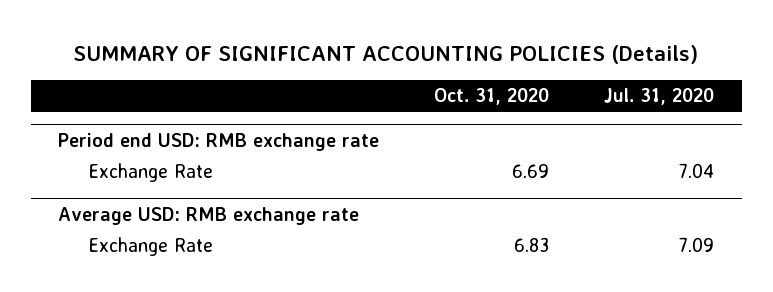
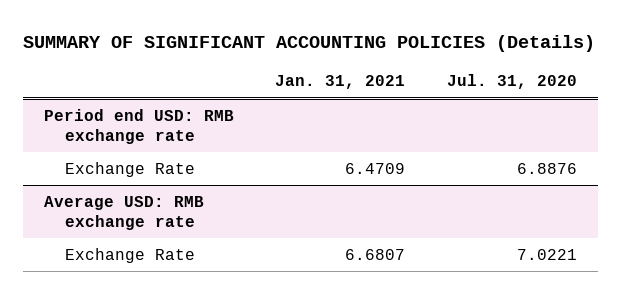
[434,88,550,106] Oct. 31, 2020 -> none
none -> [275,75,406,90] Jan. 31, 2021
[679,163,715,179] 7.04 -> [516,162,577,174] 6.8876
[679,237,715,253] 7.09 -> [516,248,577,260] 7.0221

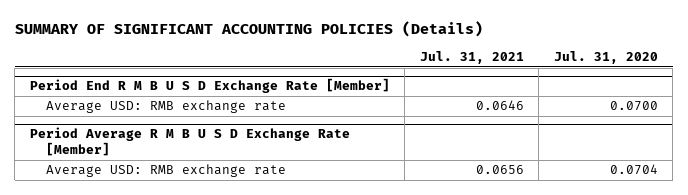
[275,75,406,90] Jan. 31, 2021 -> none
none -> [419,51,524,65] Jul. 31, 2021
[44,108,235,144] Period end USD: RMB exchange rate -> [29,78,390,94] Period End R M B U S D Exchange Rate [Member]
[65,161,196,177] Exchange Rate -> [46,100,287,114] Average USD: RMB exchange rate
[516,162,577,174] 6.8876 -> [609,101,658,112] 0.0700
[44,195,205,230] Average USD: RMB exchange rate -> [29,127,350,157] Period Average R M B U S D Exchange Rate [Member]
[65,247,196,263] Exchange Rate -> [46,164,287,178] Average USD: RMB exchange rate
[516,248,577,260] 7.0221 -> [609,164,658,176] 0.0704

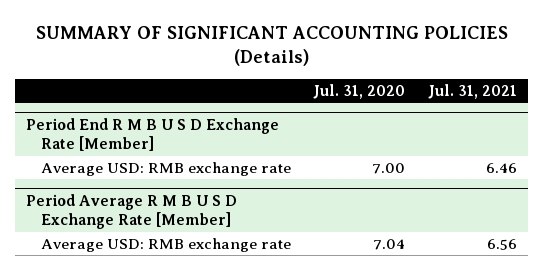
[475,100,524,111] 0.0646 -> [485,163,517,174] 6.46
[609,101,658,112] 0.0700 -> [372,163,406,175] 7.00
[475,165,524,175] 0.0656 -> [486,239,517,251] 6.56
[609,164,658,176] 0.0704 -> [373,239,406,251] 7.04

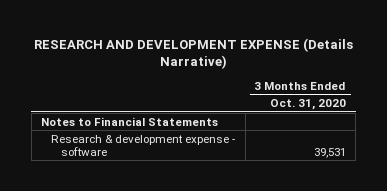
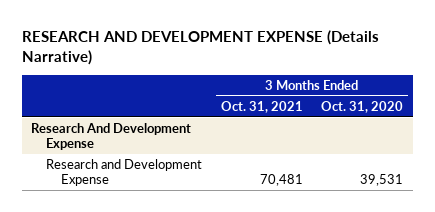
none -> [220,100,303,113] Oct. 31, 2021
[41,116,219,126] Notes to Financial Statements -> none
none -> [31,123,192,150] Research And Development Expense
[51,134,236,156] Research & development expense - software -> [45,159,202,186] Research and Development Expense

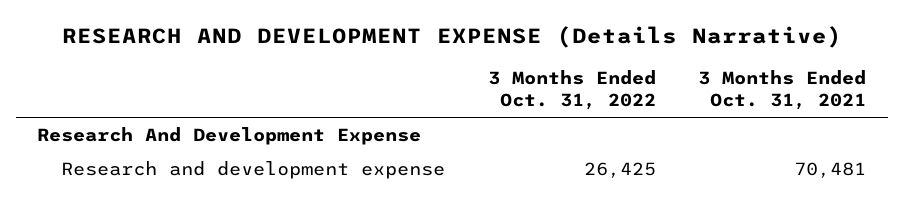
[321,100,404,113] Oct. 31, 2020 -> none
none -> [487,70,656,111] 3 Months Ended Oct. 31, 2022
[45,159,202,186] Research and Development Expense -> [61,161,446,180] Research and development expense

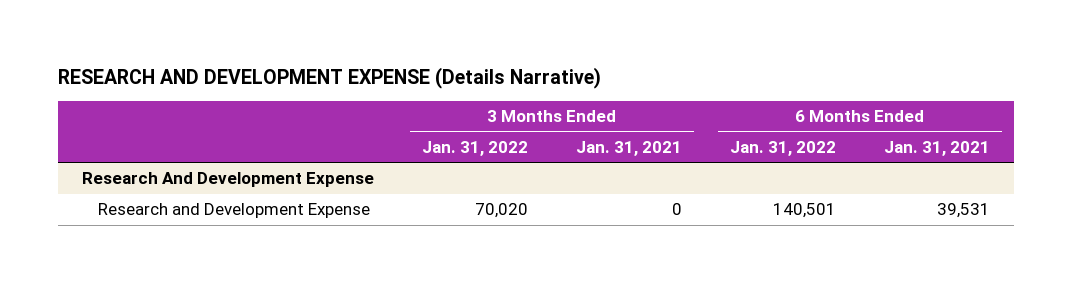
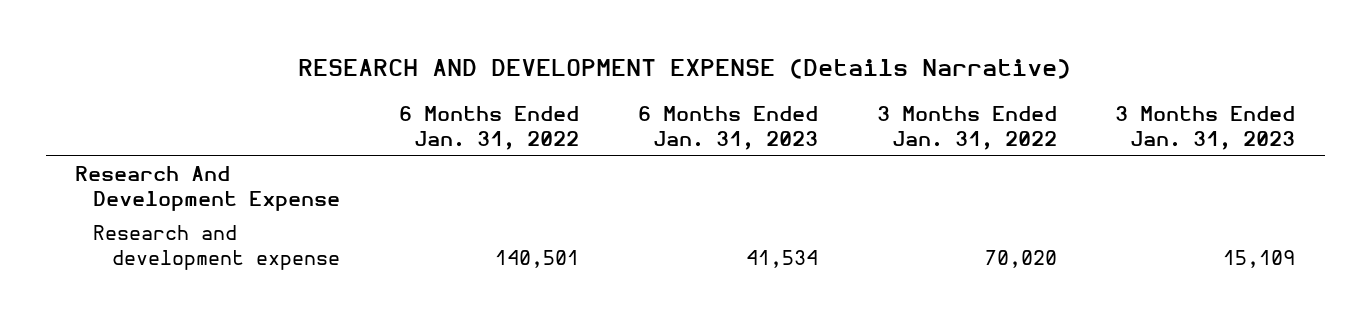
[575,140,682,156] Jan. 31, 2021 -> none
[884,140,991,156] Jan. 31, 2021 -> none
none -> [637,105,818,150] 6 Months Ended Jan. 31, 2023
none -> [1115,105,1296,150] 3 Months Ended Jan. 31, 2023
[98,203,371,219] Research and Development Expense -> [93,224,340,270] Research and development expense

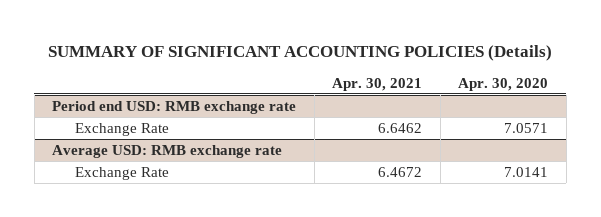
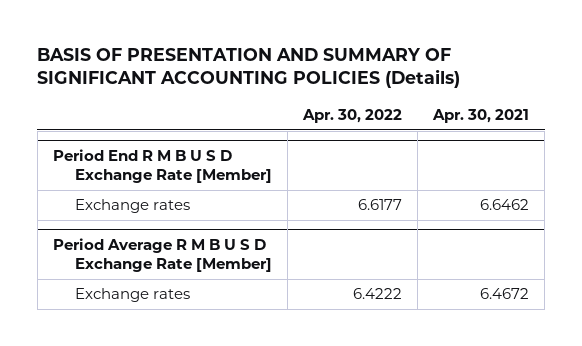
[48,45,553,62] SUMMARY OF SIGNIFICANT ACCOUNTING POLICIES (Details) -> [37,47,461,89] BASIS OF PRESENTATION AND SUMMARY OF SIGNIFICANT ACCOUNTING POLICIES (Details)
[458,77,549,91] Apr. 30, 2020 -> none
none -> [302,108,403,123] Apr. 30, 2022
[52,100,297,114] Period end USD: RMB exchange rate -> [52,149,273,184] Period End R M B U S D Exchange Rate [Member]
[75,122,170,136] Exchange Rate -> [75,199,191,214] Exchange rates
[52,144,283,158] Average USD: RMB exchange rate -> [52,238,273,273] Period Average R M B U S D Exchange Rate [Member]
[75,166,170,180] Exchange Rate -> [75,288,191,303] Exchange rates

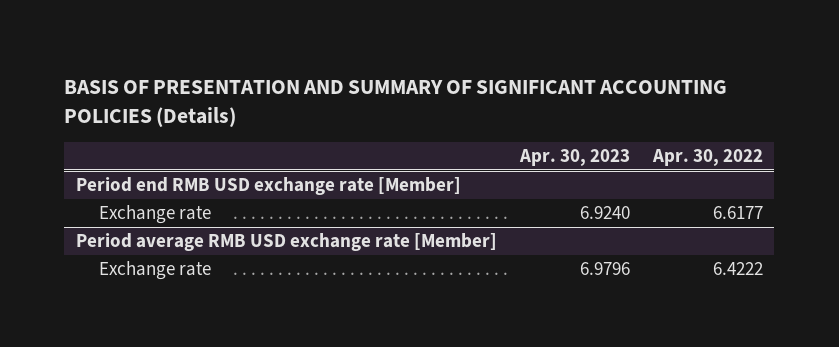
[432,108,530,123] Apr. 30, 2021 -> none
none -> [518,149,630,167] Apr. 30, 2023
[52,149,273,184] Period End R M B U S D Exchange Rate [Member] -> [75,177,461,196] Period end RMB USD exchange rate [Member]
[75,199,191,214] Exchange rates -> [98,205,211,225] Exchange rate
[52,238,273,273] Period Average R M B U S D Exchange Rate [Member] -> [75,233,497,252] Period average RMB USD exchange rate [Member]
[75,288,191,303] Exchange rates -> [98,261,211,281] Exchange rate

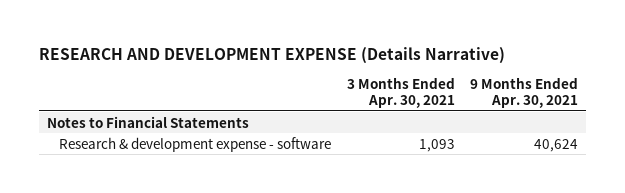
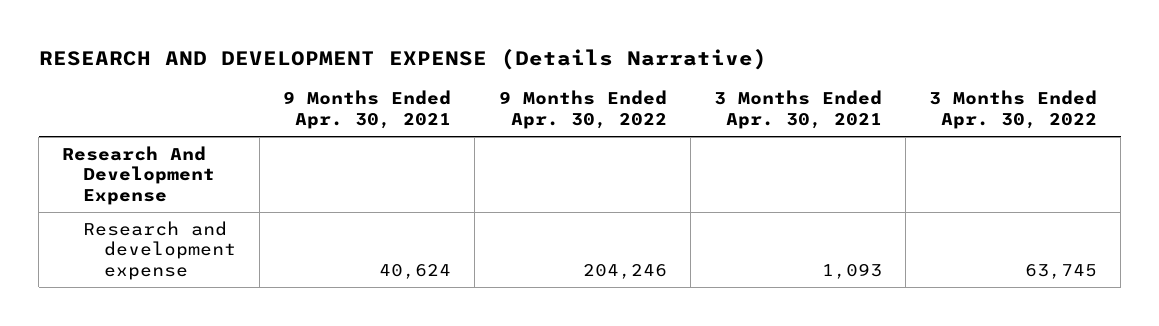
none -> [498,90,667,130] 9 Months Ended Apr. 30, 2022
none -> [928,90,1097,130] 3 Months Ended Apr. 30, 2022
[46,115,249,128] Notes to Financial Statements -> none
none -> [62,145,216,206] Research And Development Expense
[59,136,332,152] Research & development expense - software -> [83,220,237,281] Research and development expense

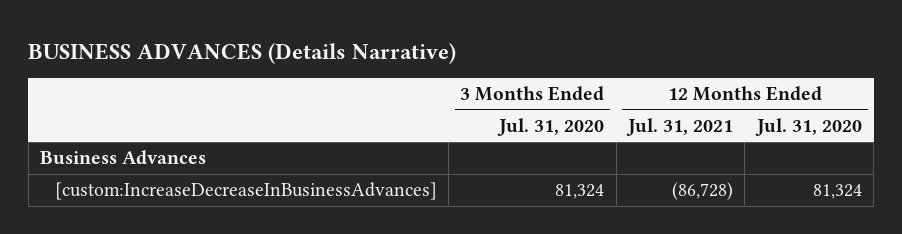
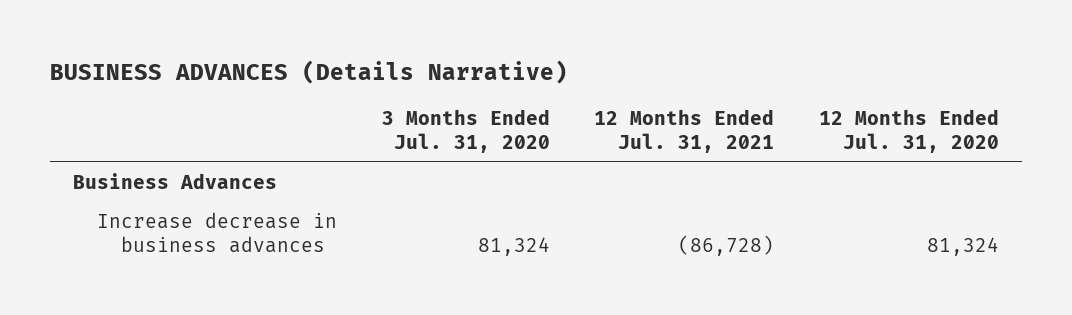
[54,182,437,201] [custom:IncreaseDecreaseInBusinessAdvances] -> [96,212,337,253] Increase decrease in business advances

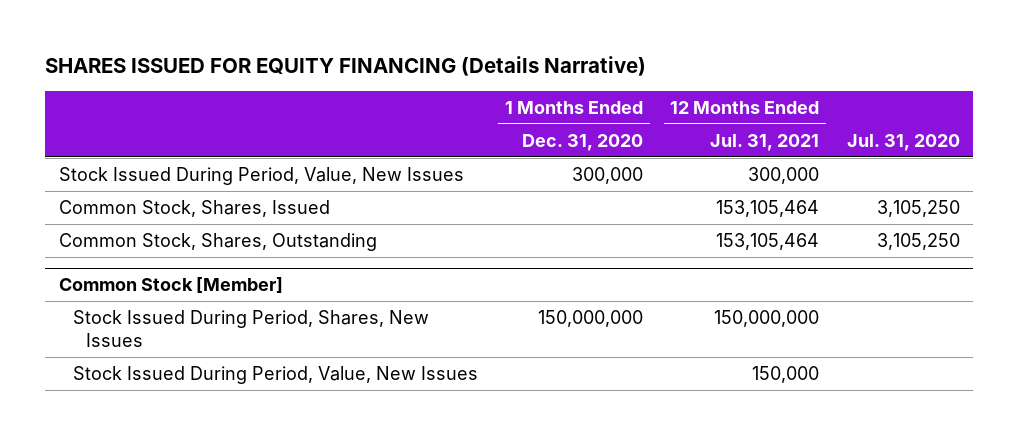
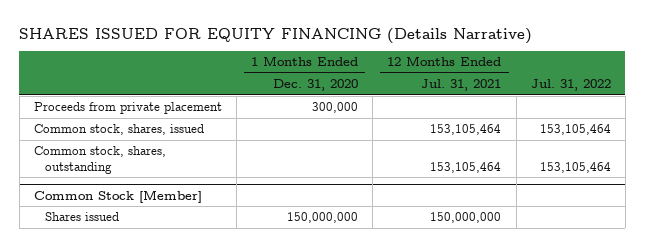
[846,133,960,151] Jul. 31, 2020 -> none
none -> [530,79,611,92] Jul. 31, 2022
[58,166,464,185] Stock Issued During Period, Value, New Issues -> none
none -> [33,102,222,115] Proceeds from private placement
[58,199,330,217] Common Stock, Shares, Issued -> [33,124,204,136] Common stock, shares, issued
[58,232,377,251] Common Stock, Shares, Outstanding -> [33,146,166,174] Common stock, shares, outstanding
[72,365,478,384] Stock Issued During Period, Value, New Issues -> none
[72,309,429,347] Stock Issued During Period, Shares, New Issues -> [45,212,120,222] Shares issued

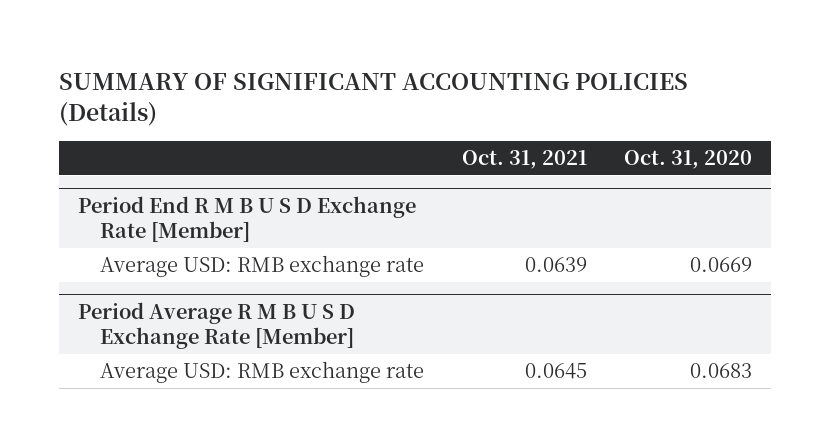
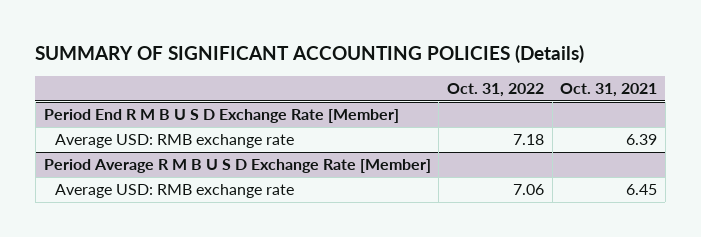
[624,150,753,170] Oct. 31, 2020 -> none
none -> [446,83,544,98] Oct. 31, 2022
[524,257,587,273] 0.0639 -> [626,134,658,146] 6.39
[524,363,587,380] 0.0645 -> [626,184,658,196] 6.45

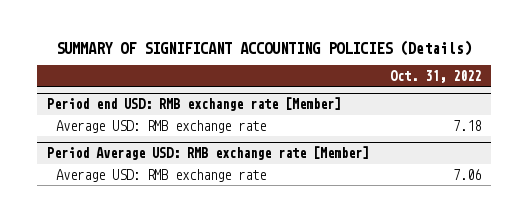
[560,83,658,98] Oct. 31, 2021 -> none
[43,109,399,124] Period End R M B U S D Exchange Rate [Member] -> [47,97,342,112] Period end USD: RMB exchange rate [Member]
[43,159,431,174] Period Average R M B U S D Exchange Rate [Member] -> [47,146,370,161] Period Average USD: RMB exchange rate [Member]

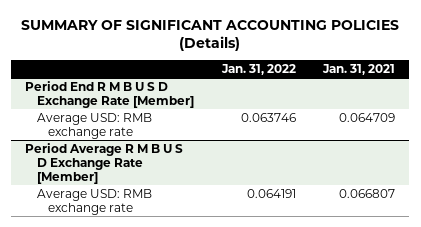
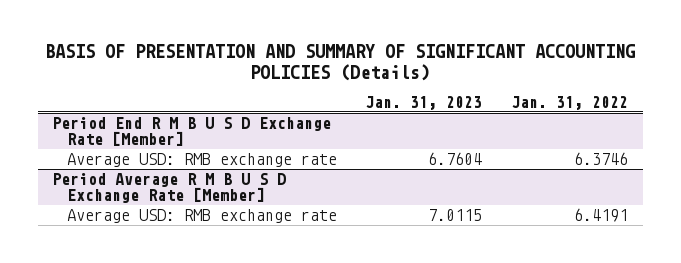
[21,19,400,52] SUMMARY OF SIGNIFICANT ACCOUNTING POLICIES (Details) -> [45,44,636,81] BASIS OF PRESENTATION AND SUMMARY OF SIGNIFICANT ACCOUNTING POLICIES (Details)
[322,64,396,76] Jan. 31, 2021 -> none
none -> [365,95,483,110] Jan. 31, 2023
[240,112,296,122] 0.063746 -> [574,151,629,165] 6.3746
[246,188,296,198] 0.064191 -> [574,207,629,222] 6.4191

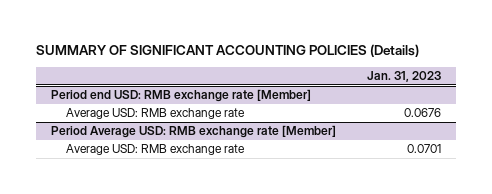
[45,44,636,81] BASIS OF PRESENTATION AND SUMMARY OF SIGNIFICANT ACCOUNTING POLICIES (Details) -> [36,43,420,57] SUMMARY OF SIGNIFICANT ACCOUNTING POLICIES (Details)
[511,95,629,110] Jan. 31, 2022 -> none
[52,116,332,147] Period End R M B U S D Exchange Rate [Member] -> [51,89,312,103] Period end USD: RMB exchange rate [Member]
[428,151,483,165] 6.7604 -> [403,108,441,118] 0.0676
[52,172,287,204] Period Average R M B U S D Exchange Rate [Member] -> [51,125,337,139] Period Average USD: RMB exchange rate [Member]
[428,208,483,221] 7.0115 -> [406,144,441,154] 0.0701

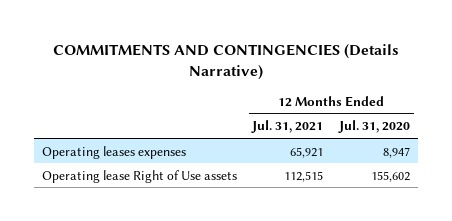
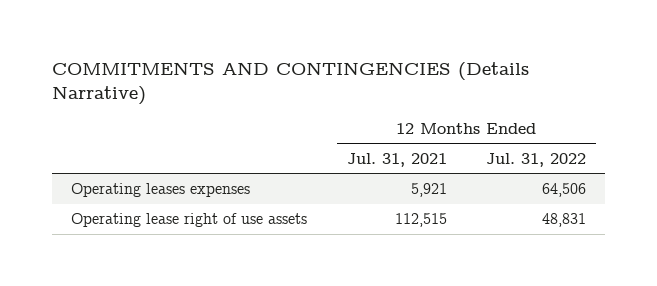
[337,120,410,134] Jul. 31, 2020 -> none
none -> [485,152,586,167] Jul. 31, 2022
[290,146,324,158] 65,921 -> [410,183,447,198] 5,921
[42,169,238,183] Operating lease Right of Use assets -> [71,213,308,228] Operating lease right of use assets

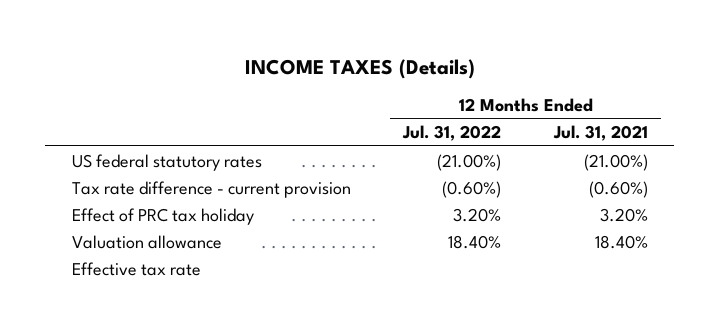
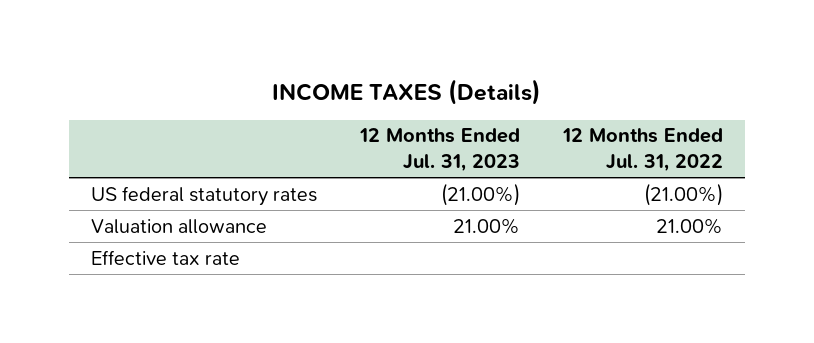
[552,125,648,142] Jul. 31, 2021 -> none
none -> [358,128,520,173] 12 Months Ended Jul. 31, 2023
[71,180,351,198] Tax rate difference - current provision -> none
[71,207,254,225] Effect of PRC tax holiday -> none
[448,234,502,249] 18.40% -> [656,217,724,234] 21.00%

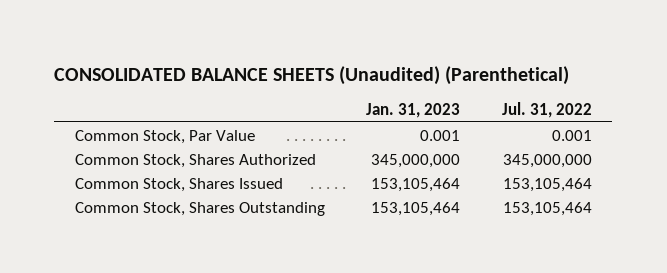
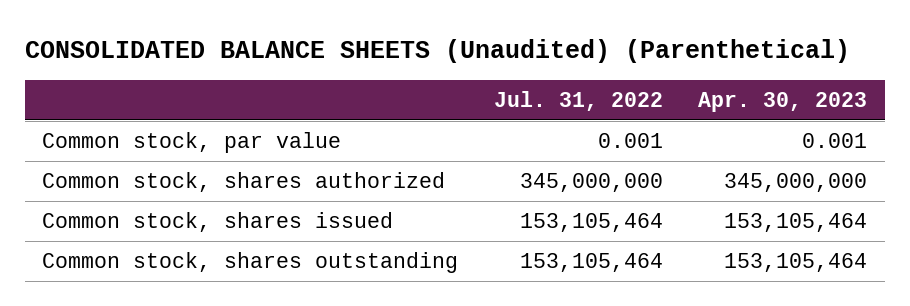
[366,102,461,118] Jan. 31, 2023 -> none
none -> [698,91,868,112] Apr. 30, 2023
[74,129,255,144] Common Stock, Par Value -> [42,132,342,154] Common stock, par value
[74,153,316,168] Common Stock, Shares Authorized -> [42,172,446,193] Common stock, shares authorized
[74,177,283,192] Common Stock, Shares Issued -> [42,212,394,233] Common stock, shares issued
[74,201,325,216] Common Stock, Shares Outstanding -> [42,252,459,274] Common stock, shares outstanding

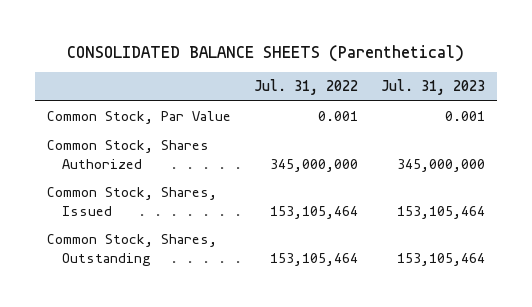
[24,39,850,64] CONSOLIDATED BALANCE SHEETS (Unaudited) (Parenthetical) -> [66,44,464,62] CONSOLIDATED BALANCE SHEETS (Parenthetical)
[698,91,868,112] Apr. 30, 2023 -> none
none -> [381,79,486,96] Jul. 31, 2023
[42,132,342,154] Common stock, par value -> [46,111,231,125] Common Stock, Par Value
[42,172,446,193] Common stock, shares authorized -> [46,140,209,169] Common Stock, Shares Authorized
[42,212,394,233] Common stock, shares issued -> [46,187,217,216] Common Stock, Shares, Issued
[42,252,459,274] Common stock, shares outstanding -> [46,234,217,266] Common Stock, Shares, Outstanding

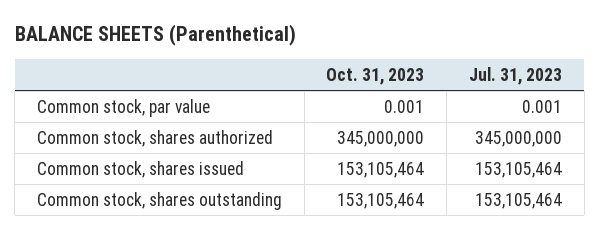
[66,44,464,62] CONSOLIDATED BALANCE SHEETS (Parenthetical) -> [14,24,296,47] BALANCE SHEETS (Parenthetical)
[253,79,358,96] Jul. 31, 2022 -> none
none -> [326,67,425,85] Oct. 31, 2023
[46,111,231,125] Common Stock, Par Value -> [36,98,210,117] Common stock, par value
[46,140,209,169] Common Stock, Shares Authorized -> [36,129,273,147] Common stock, shares authorized
[46,187,217,216] Common Stock, Shares, Issued -> [36,160,244,178] Common stock, shares issued
[46,234,217,266] Common Stock, Shares, Outstanding -> [36,191,282,210] Common stock, shares outstanding

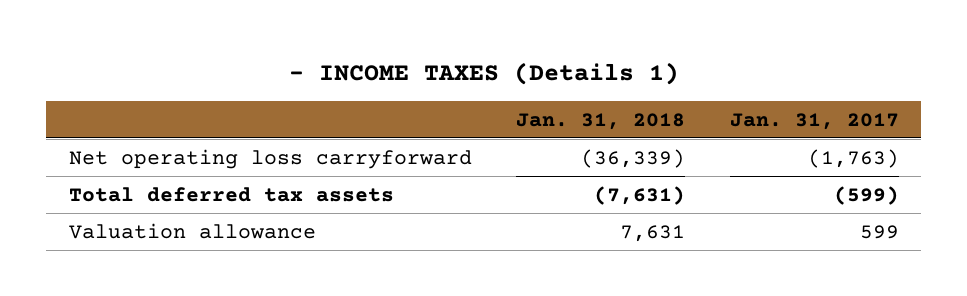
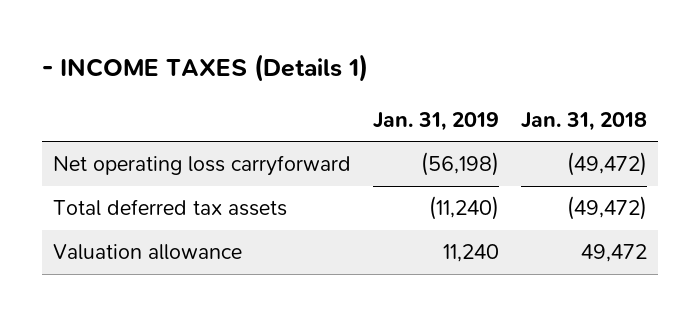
[729,112,899,130] Jan. 31, 2017 -> none
none -> [372,111,499,131] Jan. 31, 2019
[581,148,686,168] (36,339) -> [566,152,647,177] (49,472)
[594,185,686,205] (7,631) -> [566,196,647,221] (49,472)
[620,224,686,242] 7,631 -> [580,244,647,263] 49,472

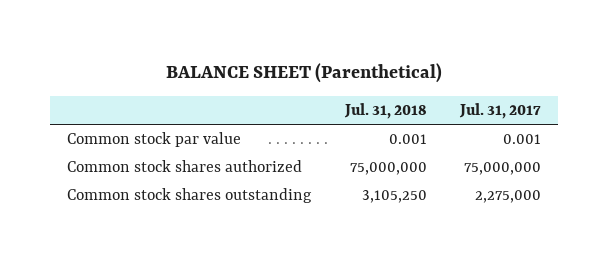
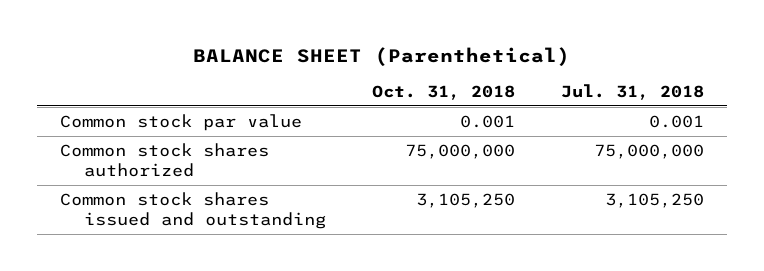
[459,103,542,120] Jul. 31, 2017 -> none
none -> [372,85,516,101] Oct. 31, 2018
[66,188,312,204] Common stock shares outstanding -> [60,191,327,229] Common stock shares issued and outstanding

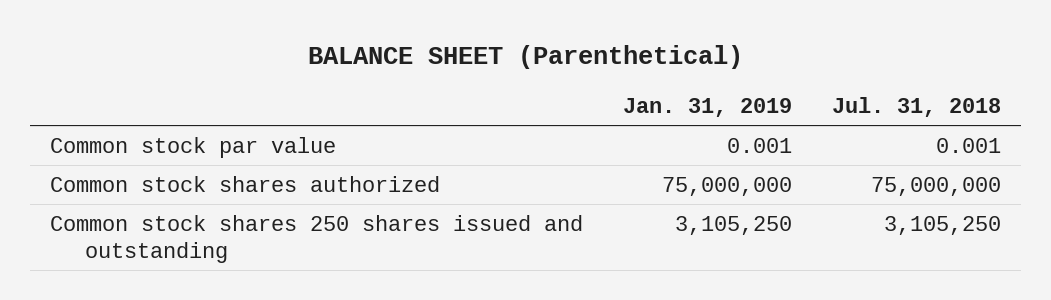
[372,85,516,101] Oct. 31, 2018 -> none
none -> [623,97,793,117] Jan. 31, 2019
[60,191,327,229] Common stock shares issued and outstanding -> [50,214,584,264] Common stock shares 250 shares issued and outstanding

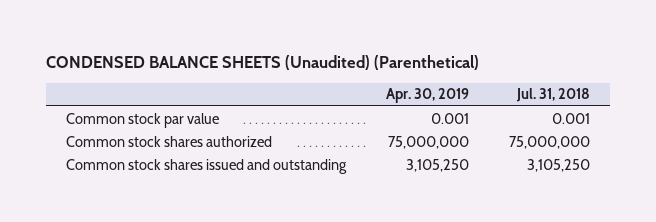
[307,45,743,70] BALANCE SHEET (Parenthetical) -> [46,55,480,71] CONDENSED BALANCE SHEETS (Unaudited) (Parenthetical)
[623,97,793,117] Jan. 31, 2019 -> none
none -> [385,88,469,104] Apr. 30, 2019
[50,214,584,264] Common stock shares 250 shares issued and outstanding -> [66,158,348,174] Common stock shares issued and outstanding

